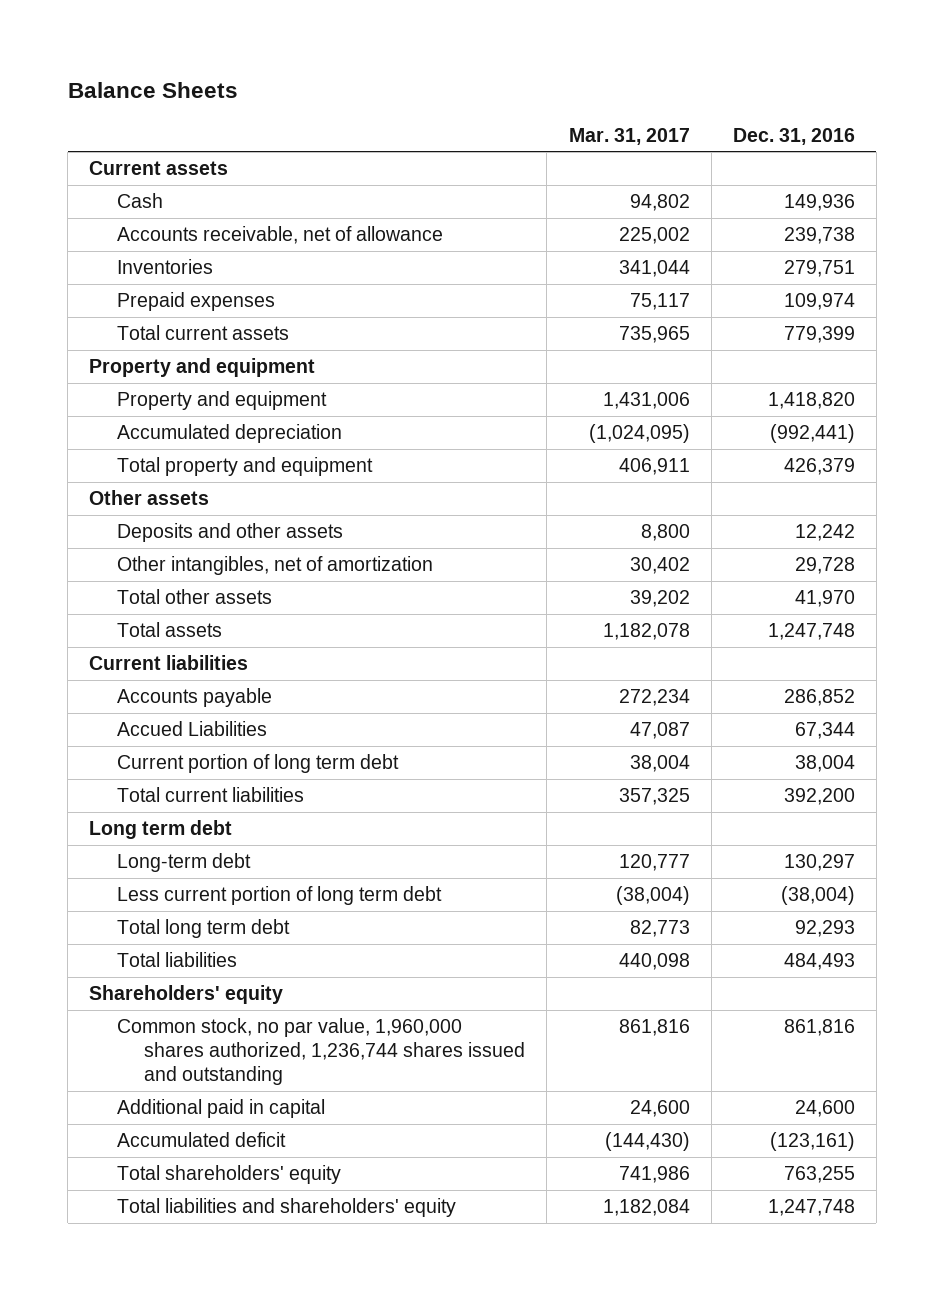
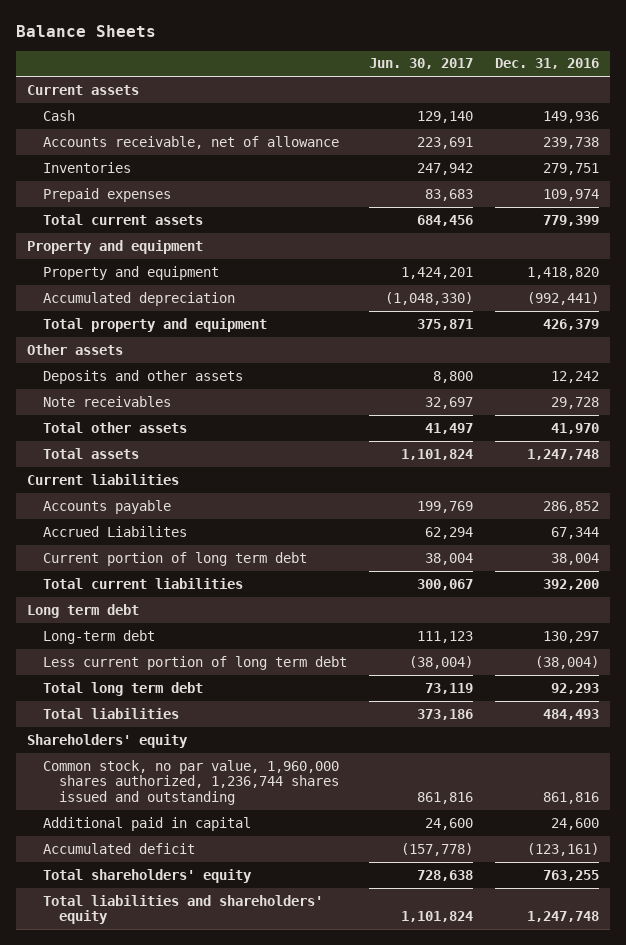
[568,127,690,145] Mar. 31, 2017 -> none
none -> [369,58,474,70] Jun. 30, 2017
[116,556,433,576] Other intangibles, net of amortization -> [43,395,172,407] Note receivables
[116,721,267,737] Accued Liabilities -> [43,525,188,537] Accrued Liabilites

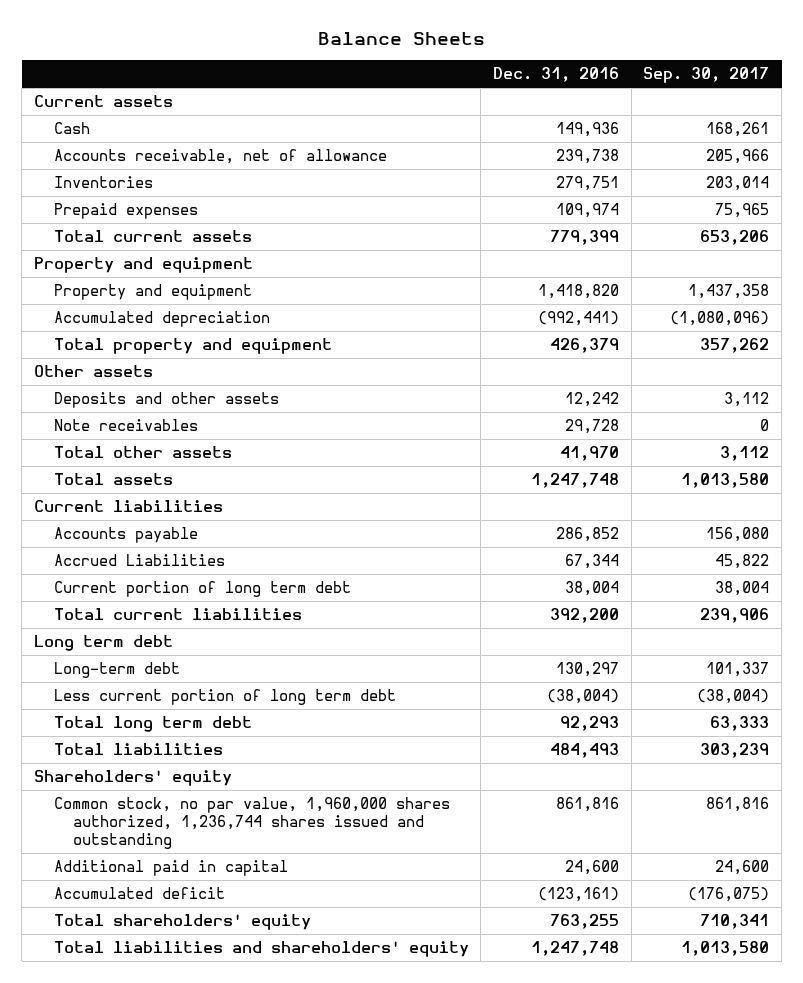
[369,58,474,70] Jun. 30, 2017 -> none
none -> [643,67,770,84] Sep. 30, 2017
[43,525,188,537] Accrued Liabilites -> [53,554,225,567] Accrued Liabilities

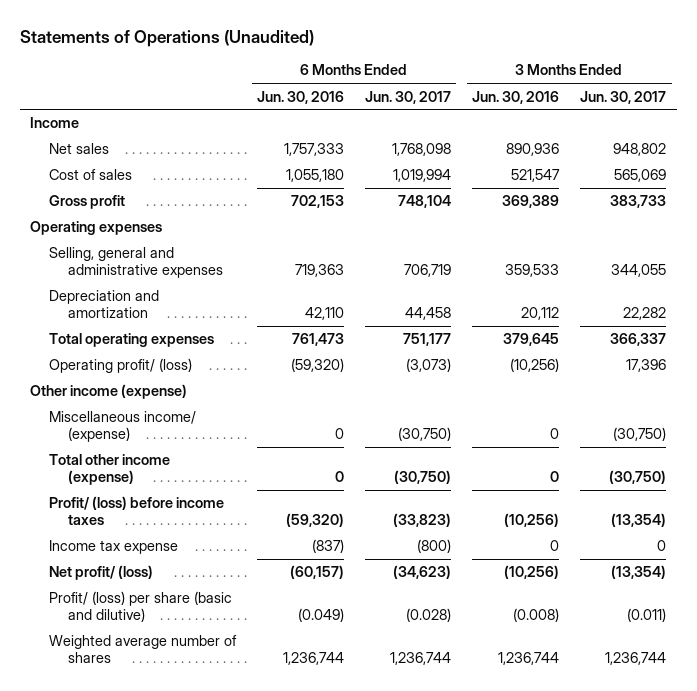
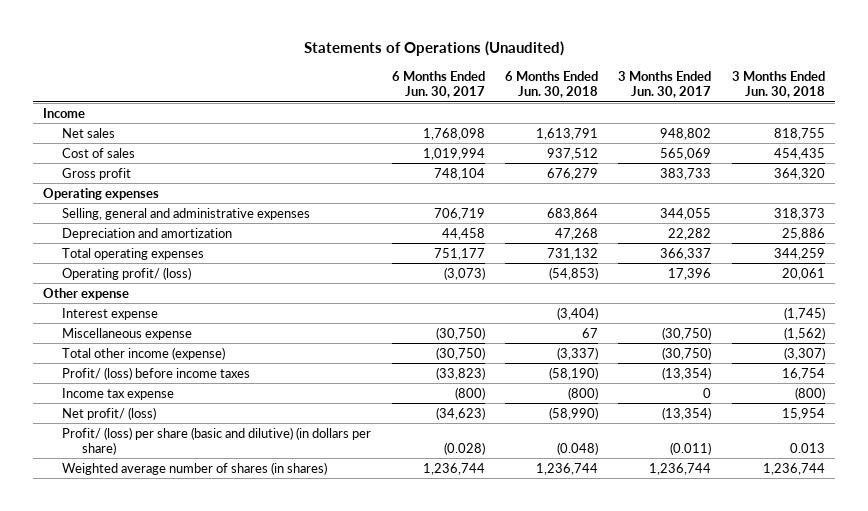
[257,90,345,104] Jun. 30, 2016 -> none
[472,90,560,104] Jun. 30, 2016 -> none
none -> [505,71,599,99] 6 Months Ended Jun. 30, 2018
none -> [731,71,825,99] 3 Months Ended Jun. 30, 2018
[30,384,188,400] Other income (expense) -> [43,287,130,300] Other expense
none -> [62,307,159,320] Interest expense
[48,411,196,443] Miscellaneous income/ (expense) -> [62,327,193,340] Miscellaneous expense
[48,591,232,623] Profit/ (loss) per share (basic and dilutive) -> [62,426,372,455] Profit/ (loss) per share (basic and dilutive) (in dollars per share)
[48,635,237,664] Weighted average number of shares -> [62,461,328,475] Weighted average number of shares (in shares)

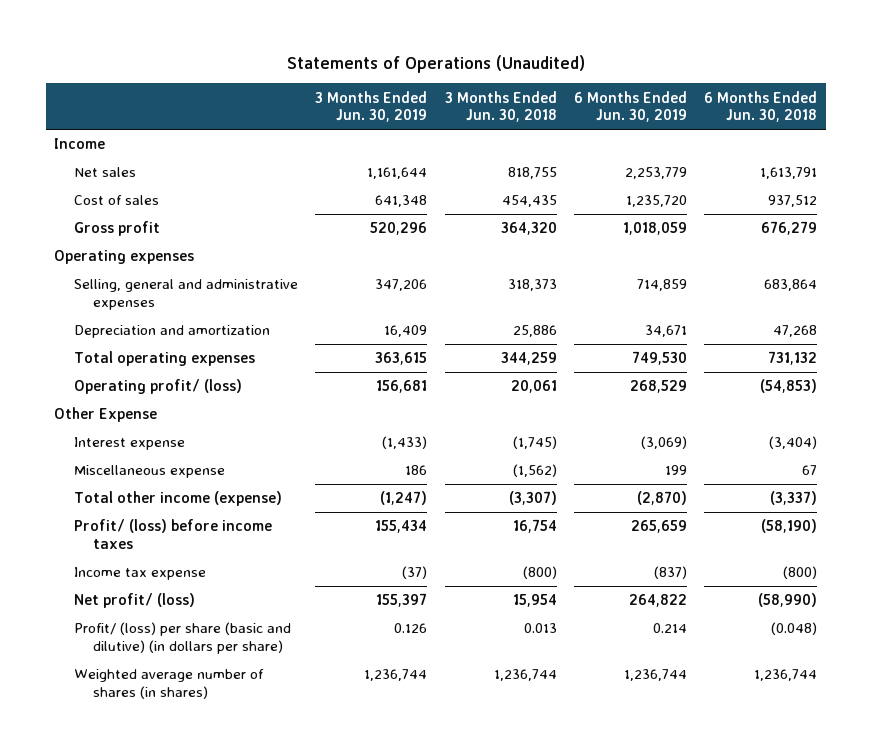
[391,71,485,99] 6 Months Ended Jun. 30, 2017 -> none
[618,71,712,99] 3 Months Ended Jun. 30, 2017 -> none
none -> [315,90,428,123] 3 Months Ended Jun. 30, 2019
none -> [573,90,687,123] 6 Months Ended Jun. 30, 2019
[43,287,130,300] Other expense -> [54,407,158,423] Other Expense

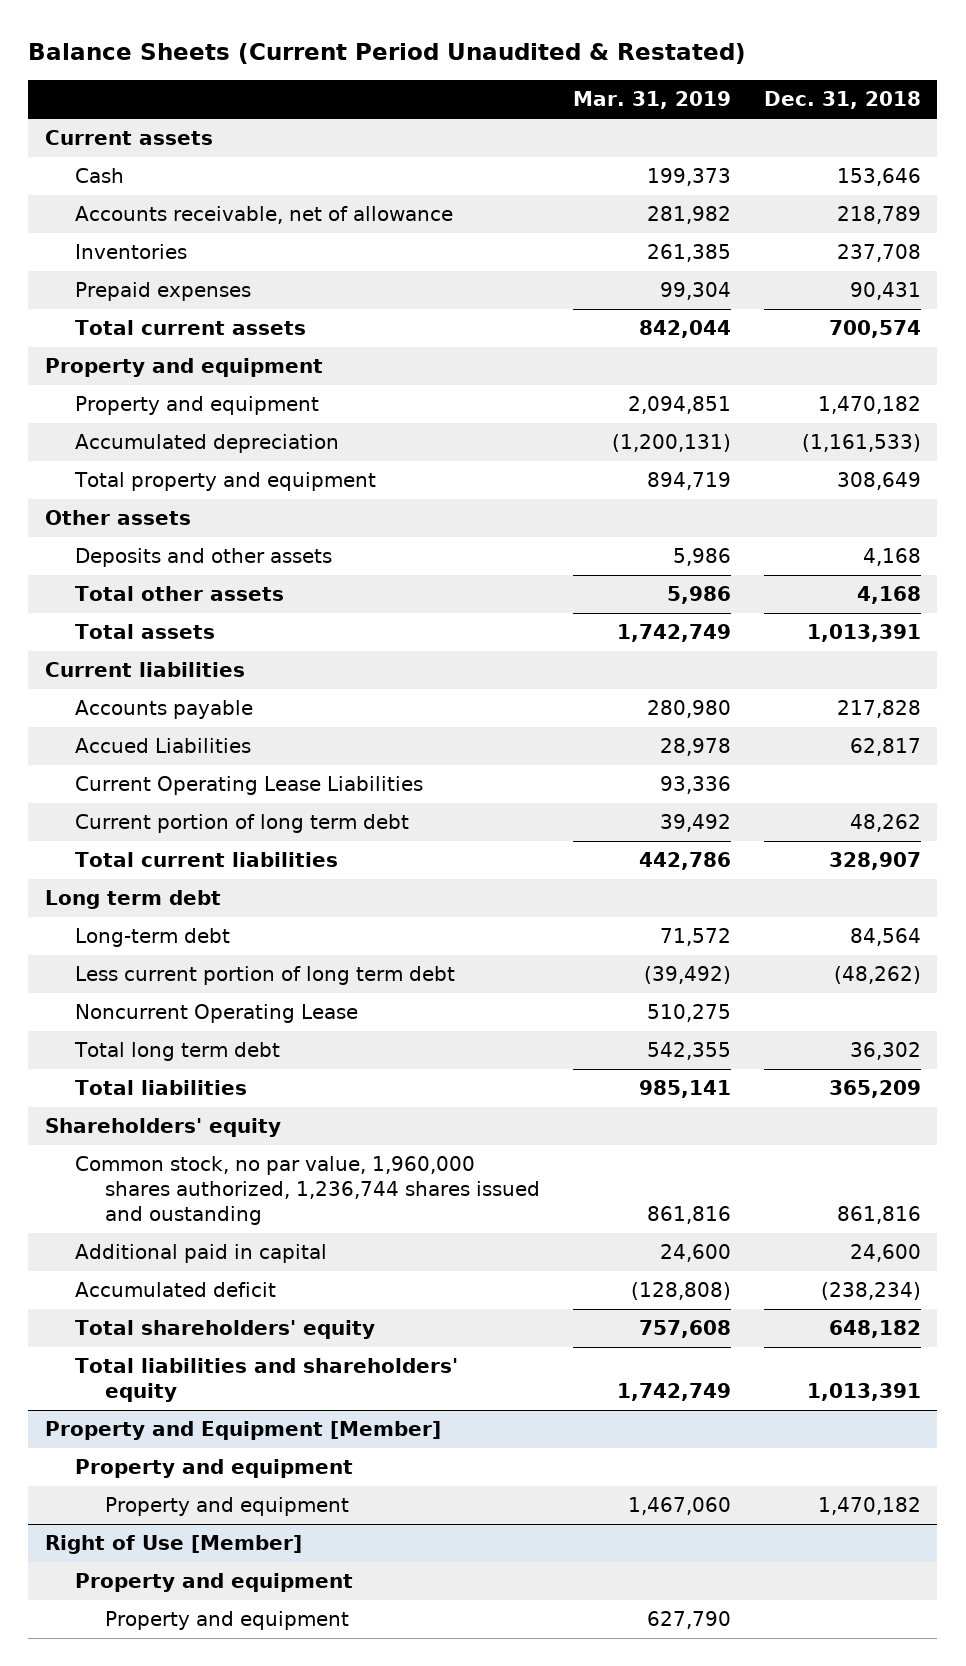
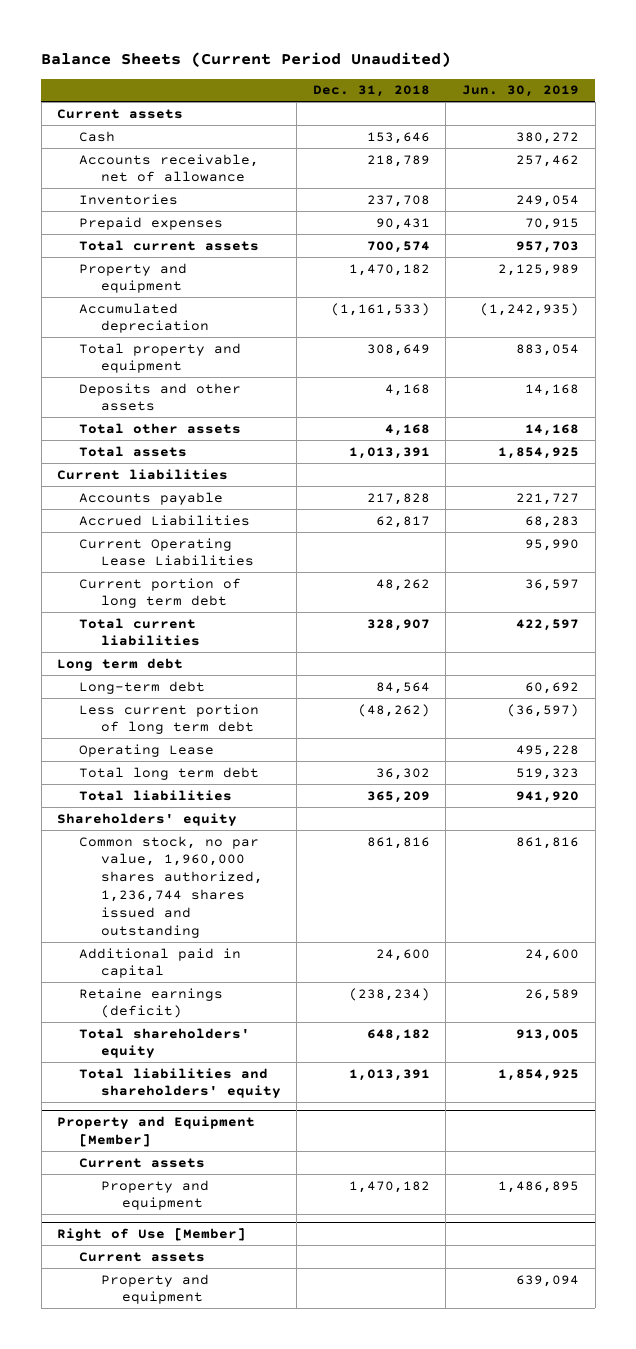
[28,42,747,64] Balance Sheets (Current Period Unaudited & Restated) -> [41,52,452,68] Balance Sheets (Current Period Unaudited)
[573,91,732,110] Mar. 31, 2019 -> none
none -> [461,85,579,98] Jun. 30, 2019
[44,358,323,378] Property and equipment -> none
[44,510,191,526] Other assets -> none
[75,738,252,754] Accued Liabilities -> [78,514,250,526] Accrued Liabilities
[75,1004,359,1024] Noncurrent Operating Lease -> [78,743,214,757] Operating Lease
[75,1156,541,1225] Common stock, no par value, 1,960,000 shares authorized, 1,236,744 shares issued and oustanding -> [78,835,263,938] Common stock, no par value, 1,960,000 shares authorized, 1,236,744 shares issued and outstanding
[75,1282,277,1298] Accumulated deficit -> [78,987,223,1019] Retaine earnings (deficit)
[75,1459,354,1479] Property and equipment -> none
none -> [78,1157,205,1168] Current assets
[75,1573,354,1593] Property and equipment -> none
none -> [78,1251,205,1262] Current assets

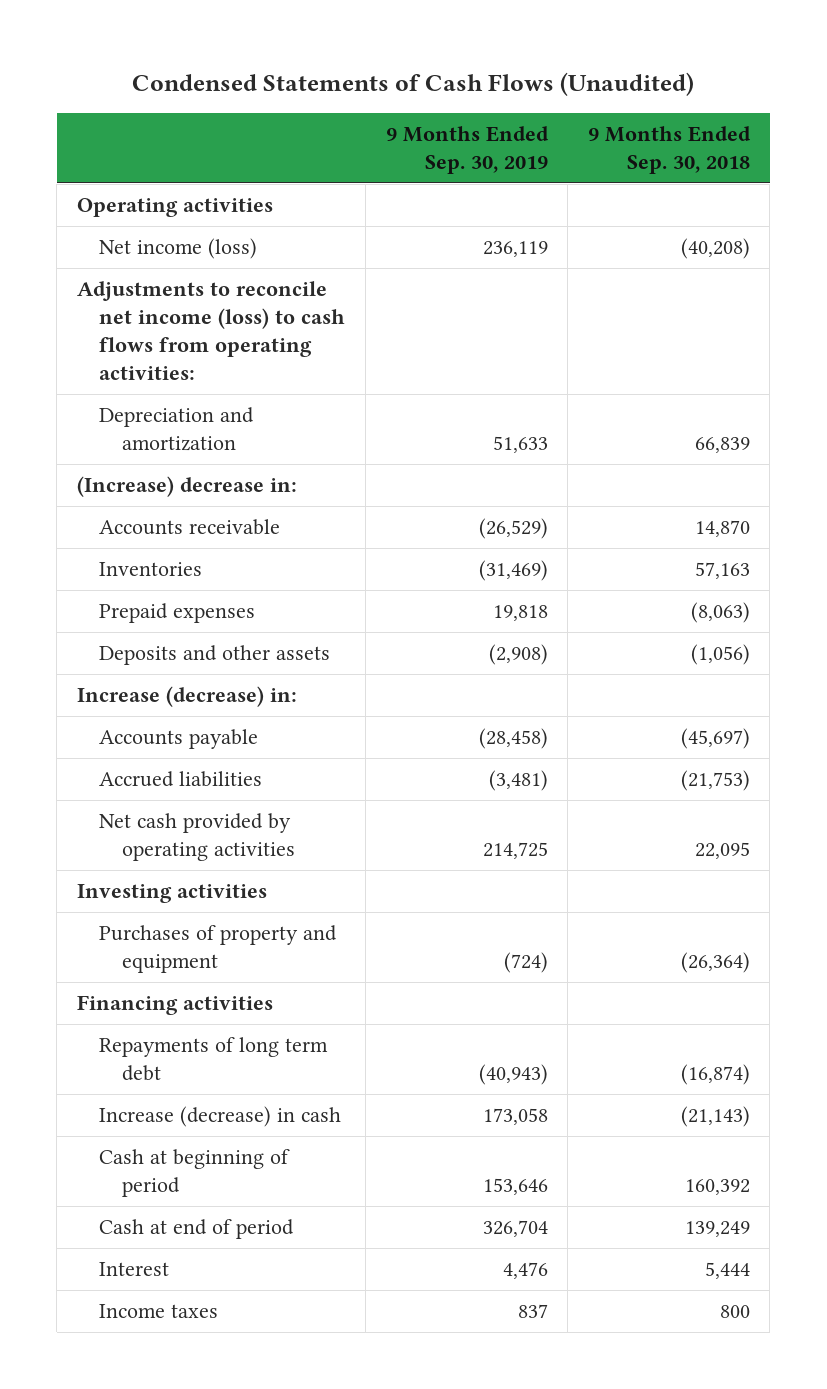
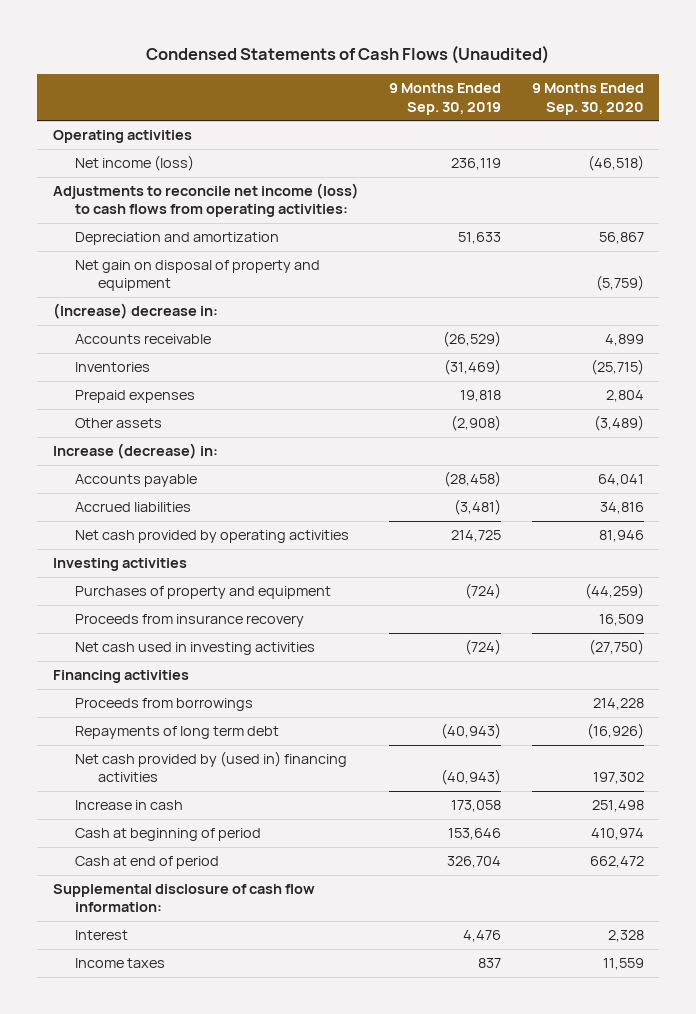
[587,125,751,174] 9 Months Ended Sep. 30, 2018 -> none
none -> [531,83,644,115] 9 Months Ended Sep. 30, 2020
none -> [75,260,321,292] Net gain on disposal of property and equipment
[99,645,331,666] Deposits and other assets -> [75,418,163,429] Other assets
none -> [75,614,305,628] Proceeds from insurance recovery
none -> [75,642,316,656] Net cash used in investing activities
none -> [75,698,254,712] Proceeds from borrowings
none -> [75,751,348,783] Net cash provided by (used in) financing activities
[99,1106,342,1128] Increase (decrease) in cash -> [75,800,184,811] Increase in cash
none -> [52,884,315,913] Supplemental disclosure of cash flow information:

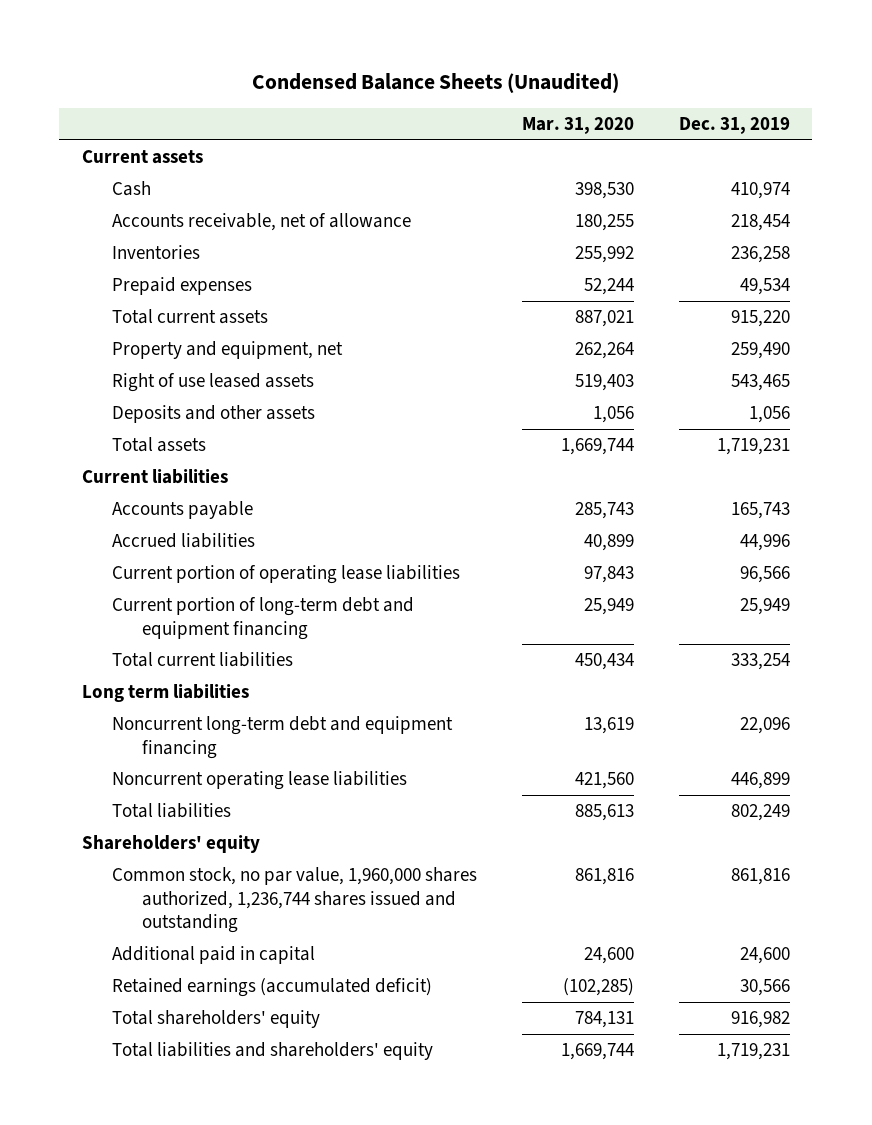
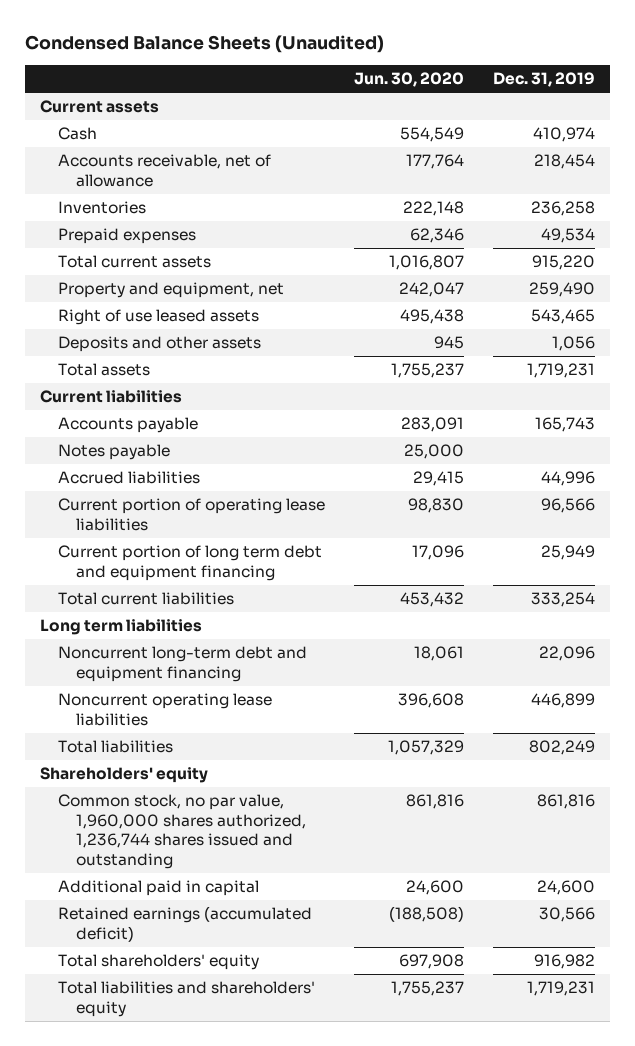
[521,116,634,134] Mar. 31, 2020 -> none
none -> [353,72,464,88] Jun. 30, 2020
none -> [57,444,170,461] Notes payable
[111,597,414,640] Current portion of long-term debt and equipment financing -> [57,545,322,581] Current portion of long term debt and equipment financing

